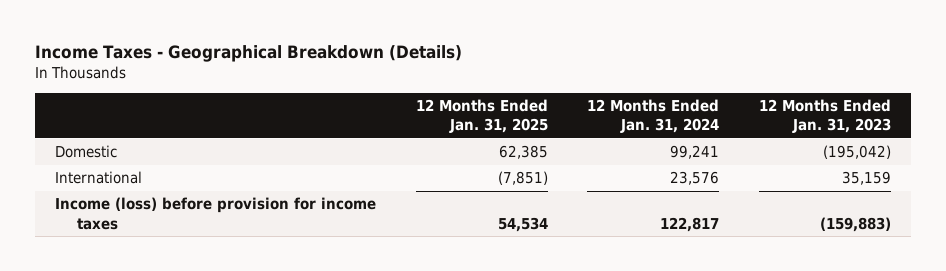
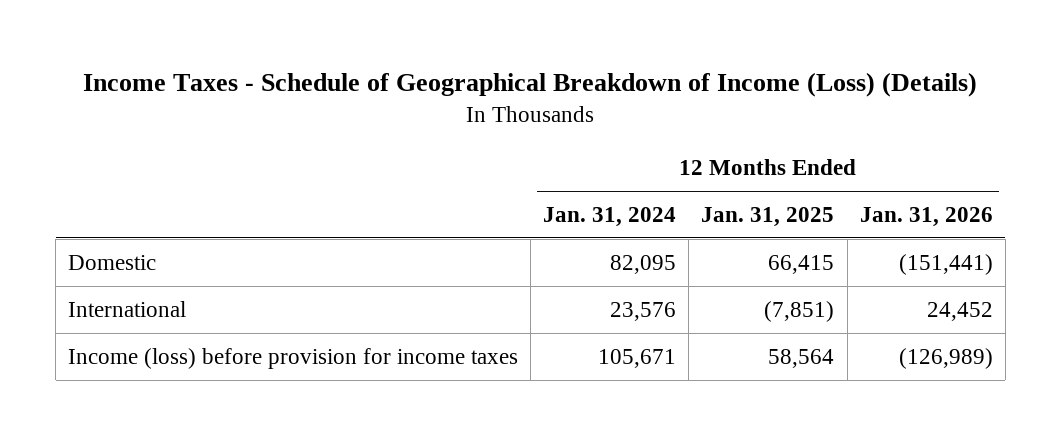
[34,44,462,62] Income Taxes - Geographical Breakdown (Details) -> [83,72,978,98] Income Taxes - Schedule of Geographical Breakdown of Income (Loss) (Details)
[759,98,892,134] 12 Months Ended Jan. 31, 2023 -> none
none -> [859,206,993,227] Jan. 31, 2026
[498,145,548,160] 62,385 -> [768,254,835,274] 66,415
[670,145,720,160] 99,241 -> [610,254,677,274] 82,095
[497,216,548,232] 54,534 -> [768,348,835,368] 58,564
[660,216,720,232] 122,817 -> [598,348,677,368] 105,671

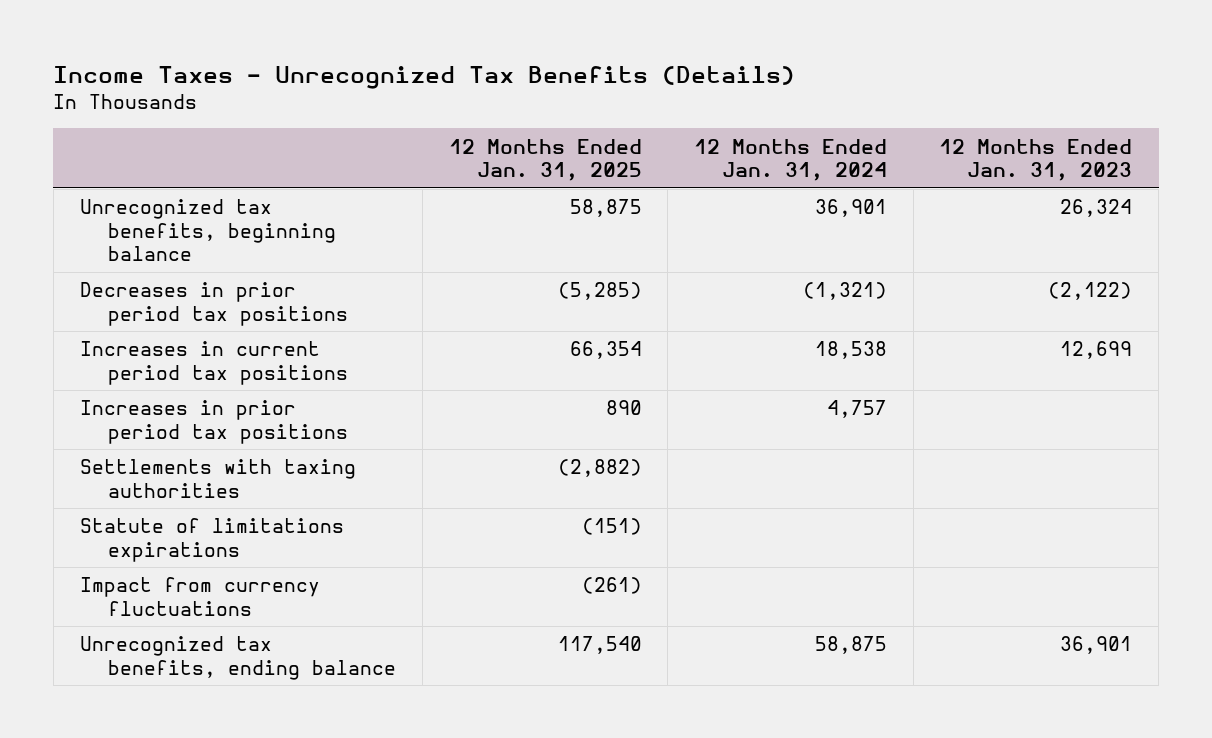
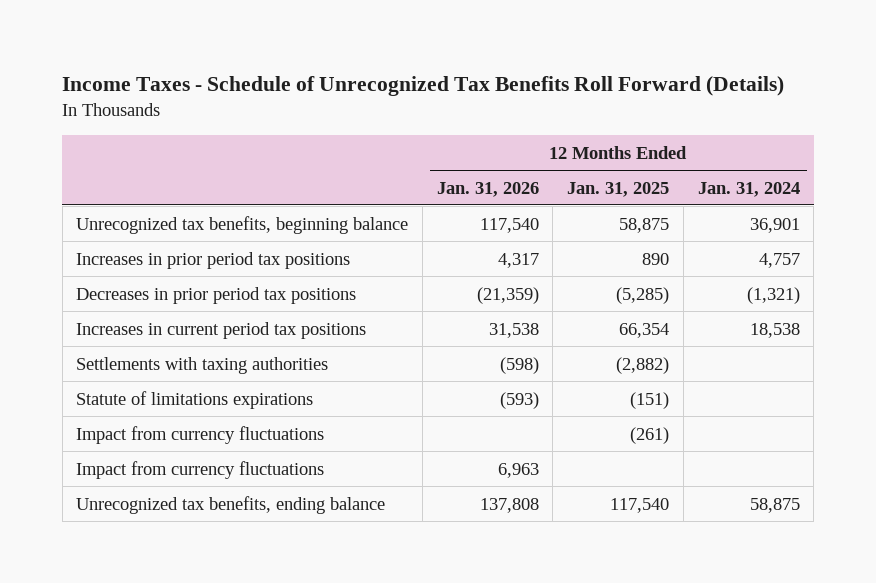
[53,66,796,90] Income Taxes - Unrecognized Tax Benefits (Details) -> [62,76,785,97] Income Taxes - Schedule of Unrecognized Tax Benefits Roll Forward (Details)
[939,138,1133,181] 12 Months Ended Jan. 31, 2023 -> none
none -> [436,181,539,197] Jan. 31, 2026
[79,400,349,444] Increases in prior period tax positions -> [76,251,351,269] Increases in prior period tax positions
none -> [76,460,325,479] Impact from currency fluctuations

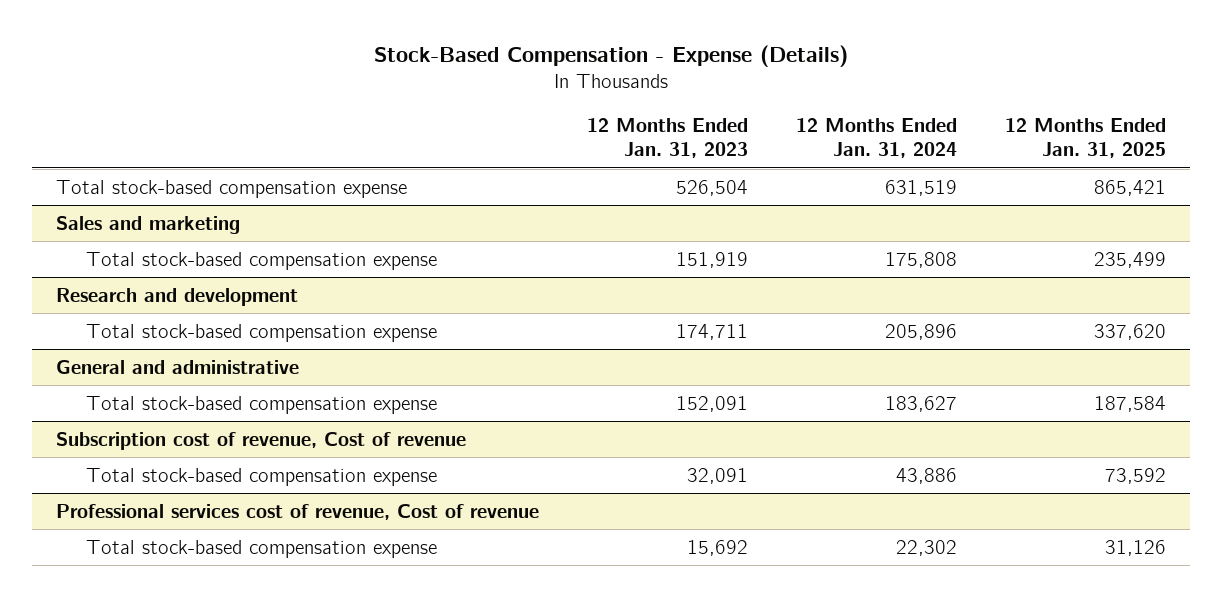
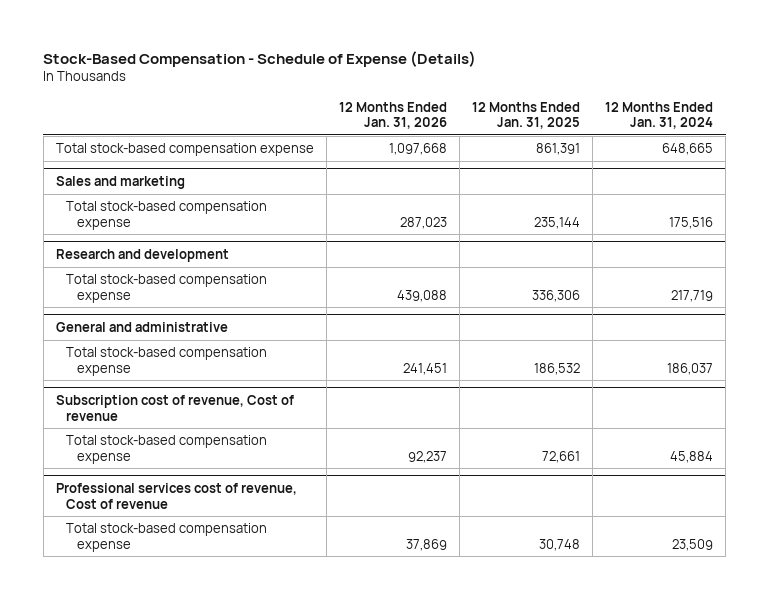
[374,45,849,68] Stock-Based Compensation - Expense (Details) -> [43,50,477,67] Stock-Based Compensation - Schedule of Expense (Details)
[587,118,749,159] 12 Months Ended Jan. 31, 2023 -> none
none -> [338,101,447,130] 12 Months Ended Jan. 31, 2026
[885,179,958,196] 631,519 -> [661,143,713,156] 648,665
[1093,179,1166,196] 865,421 -> [535,143,580,156] 861,391
[885,251,958,268] 175,808 -> [668,216,713,229] 175,516
[1093,251,1166,268] 235,499 -> [533,216,580,229] 235,144
[885,323,958,340] 205,896 -> [670,289,713,302] 217,719
[1093,323,1166,340] 337,620 -> [531,289,580,302] 336,306
[885,395,958,412] 183,627 -> [666,362,713,375] 186,037
[1093,395,1166,412] 187,584 -> [533,362,580,375] 186,532
[896,467,958,484] 43,886 -> [669,450,713,463] 45,884
[1104,467,1166,484] 73,592 -> [541,450,580,463] 72,661
[896,539,958,556] 22,302 -> [671,538,713,551] 23,509
[1104,539,1166,556] 31,126 -> [538,538,580,551] 30,748

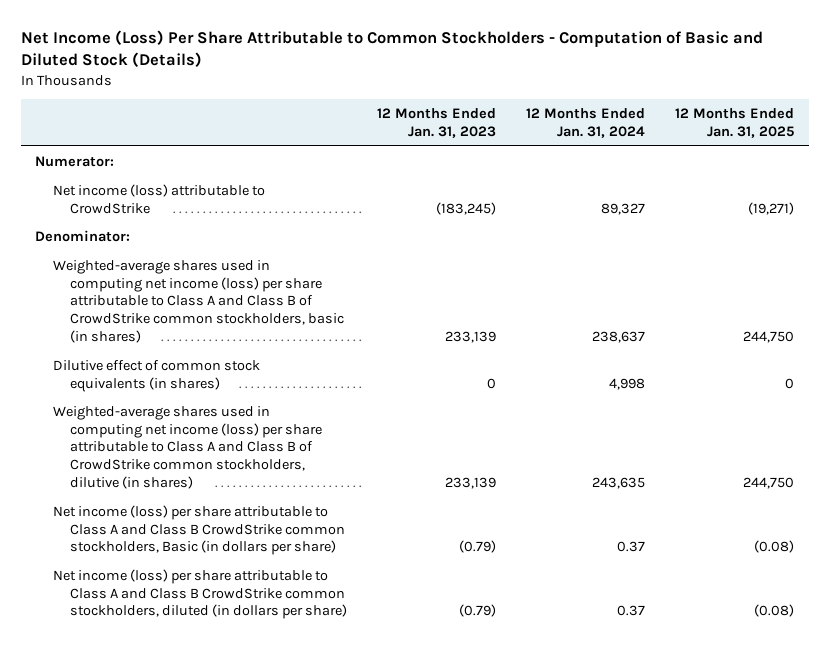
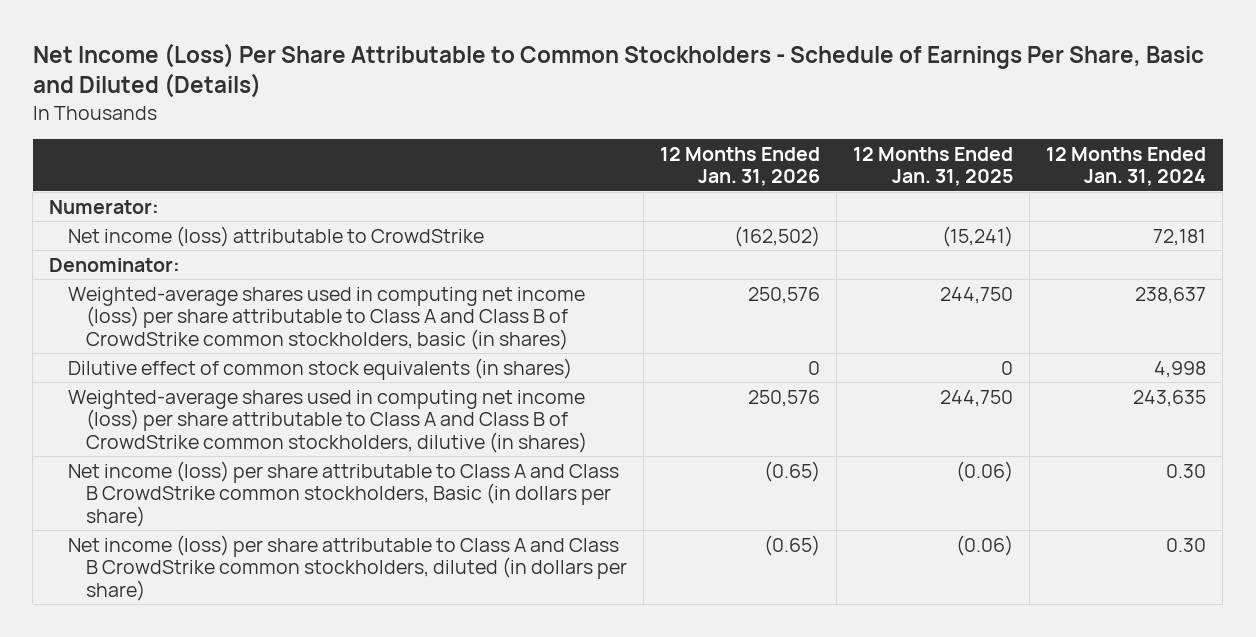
[20,29,763,68] Net Income (Loss) Per Share Attributable to Common Stockholders - Computation of Basic and Diluted Stock (Details) -> [32,43,1204,99] Net Income (Loss) Per Share Attributable to Common Stockholders - Schedule of Earnings Per Share, Basic and Diluted (Details)
[376,108,496,138] 12 Months Ended Jan. 31, 2023 -> none
none -> [660,146,821,187] 12 Months Ended Jan. 31, 2026
[600,202,645,215] 89,327 -> [1153,228,1207,246] 72,181
[747,201,794,215] (19,271) -> [942,225,1014,247] (15,241)
[616,541,645,553] 0.37 -> [1166,463,1207,478] 0.30
[753,540,794,554] (0.08) -> [956,460,1014,482] (0.06)
[616,605,645,617] 0.37 -> [1166,537,1207,552] 0.30
[753,604,794,618] (0.08) -> [956,534,1014,556] (0.06)

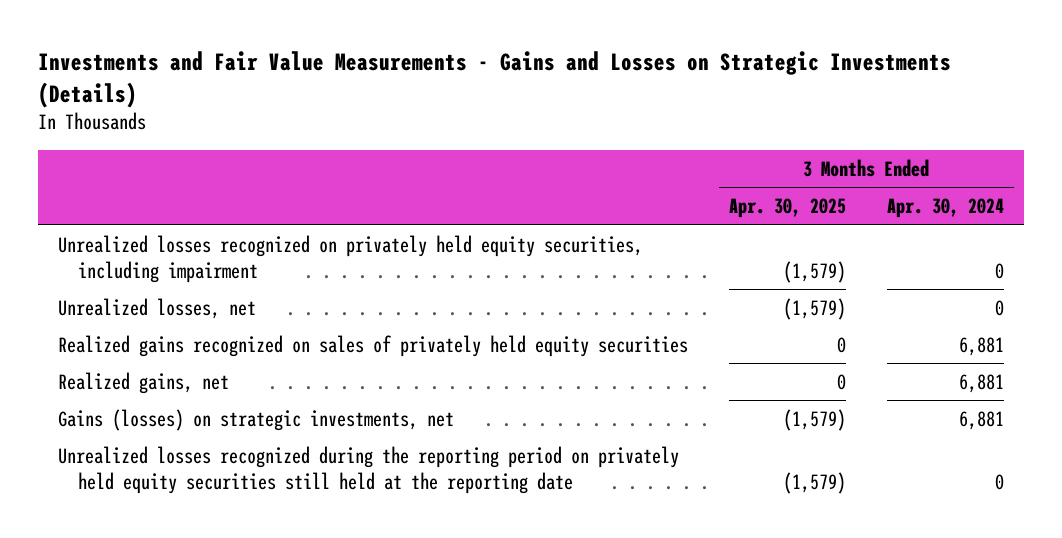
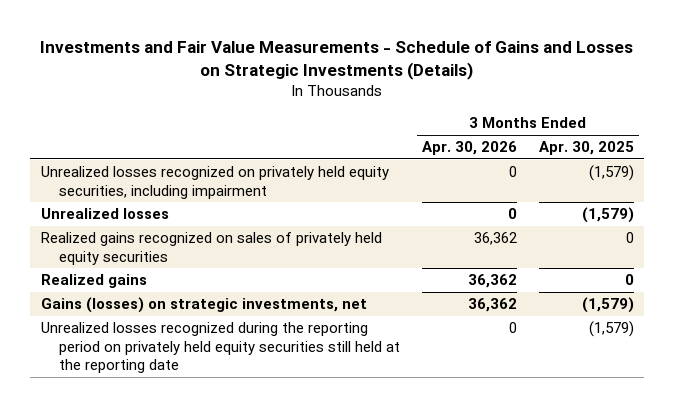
[37,50,951,108] Investments and Fair Value Measurements - Gains and Losses on Strategic Investments (Details) -> [40,41,634,81] Investments and Fair Value Measurements - Schedule of Gains and Losses on Strategic Investments (Details)
[886,198,1004,219] Apr. 30, 2024 -> none
none -> [421,141,517,156] Apr. 30, 2026
[58,297,257,319] Unrealized losses, net -> [41,208,170,220] Unrealized losses
[58,371,230,394] Realized gains, net -> [41,274,148,289] Realized gains

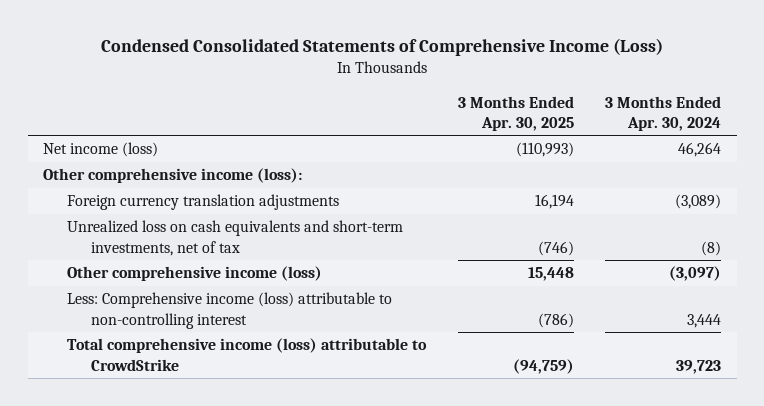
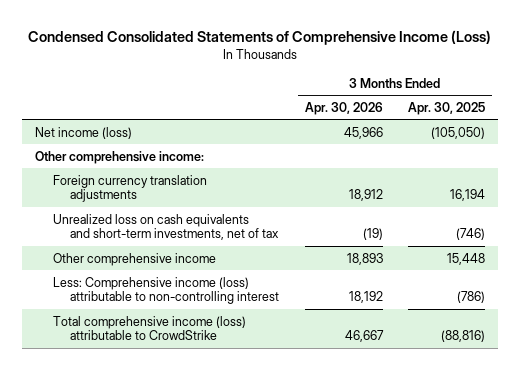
[605,95,722,131] 3 Months Ended Apr. 30, 2024 -> none
none -> [304,101,383,115] Apr. 30, 2026
[515,142,574,158] (110,993) -> [431,126,486,139] (105,050)
[43,168,303,184] Other comprehensive income (loss): -> [34,150,204,164] Other comprehensive income:
[67,266,323,282] Other comprehensive income (loss) -> [52,252,216,266] Other comprehensive income
[512,358,574,374] (94,759) -> [441,330,486,343] (88,816)

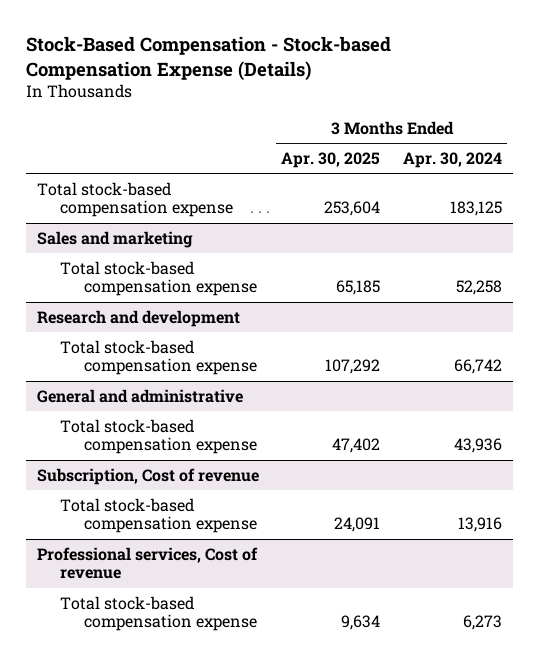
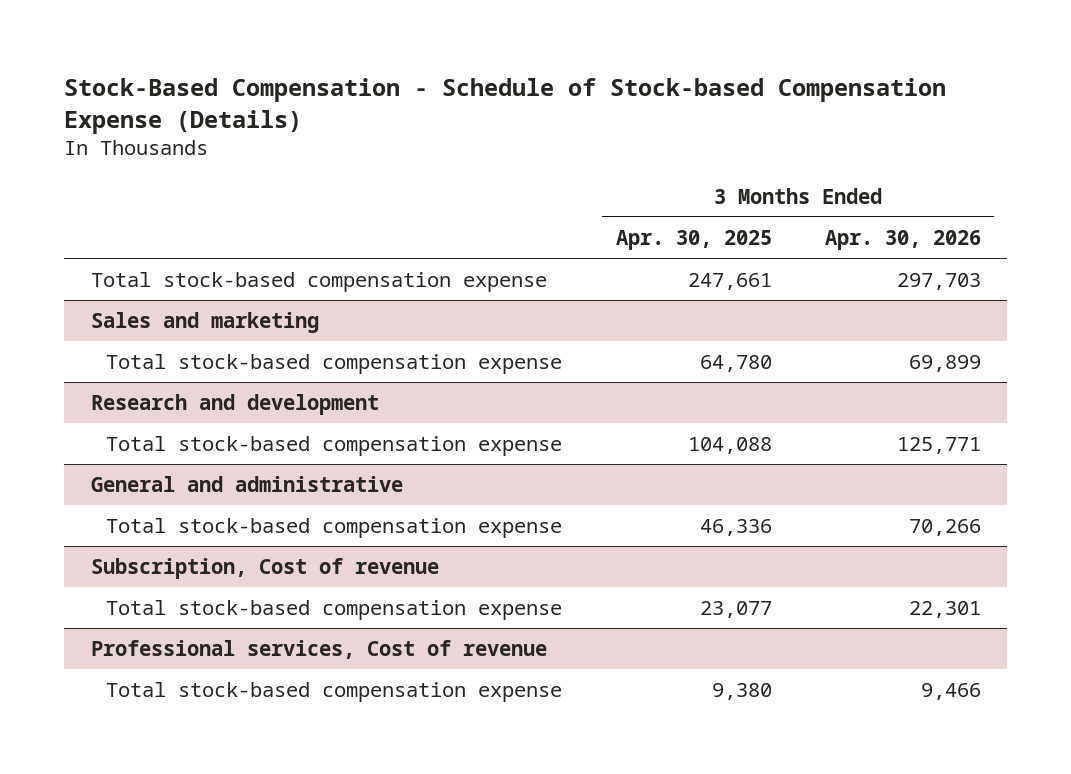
[25,35,391,81] Stock-Based Compensation - Stock-based Compensation Expense (Details) -> [64,77,947,134] Stock-Based Compensation - Schedule of Stock-based Compensation Expense (Details)
[402,152,502,169] Apr. 30, 2024 -> none
none -> [824,229,981,250] Apr. 30, 2026
[324,201,381,217] 253,604 -> [687,273,772,291] 247,661
[336,280,381,296] 65,185 -> [699,355,772,373] 64,780
[325,359,381,375] 107,292 -> [687,437,772,455] 104,088
[332,438,381,454] 47,402 -> [699,519,772,537] 46,336
[334,517,381,533] 24,091 -> [699,601,772,619] 23,077
[341,615,381,631] 9,634 -> [711,683,772,701] 9,380

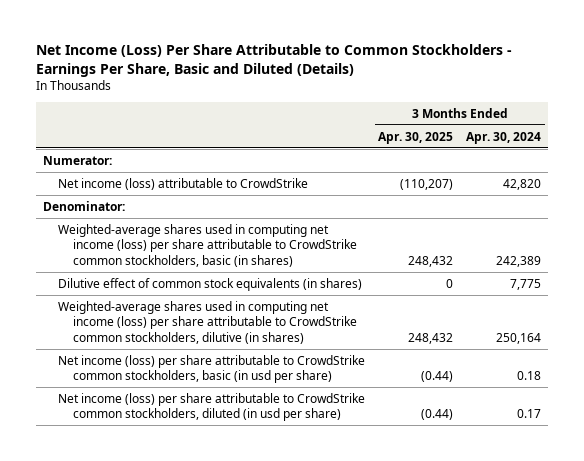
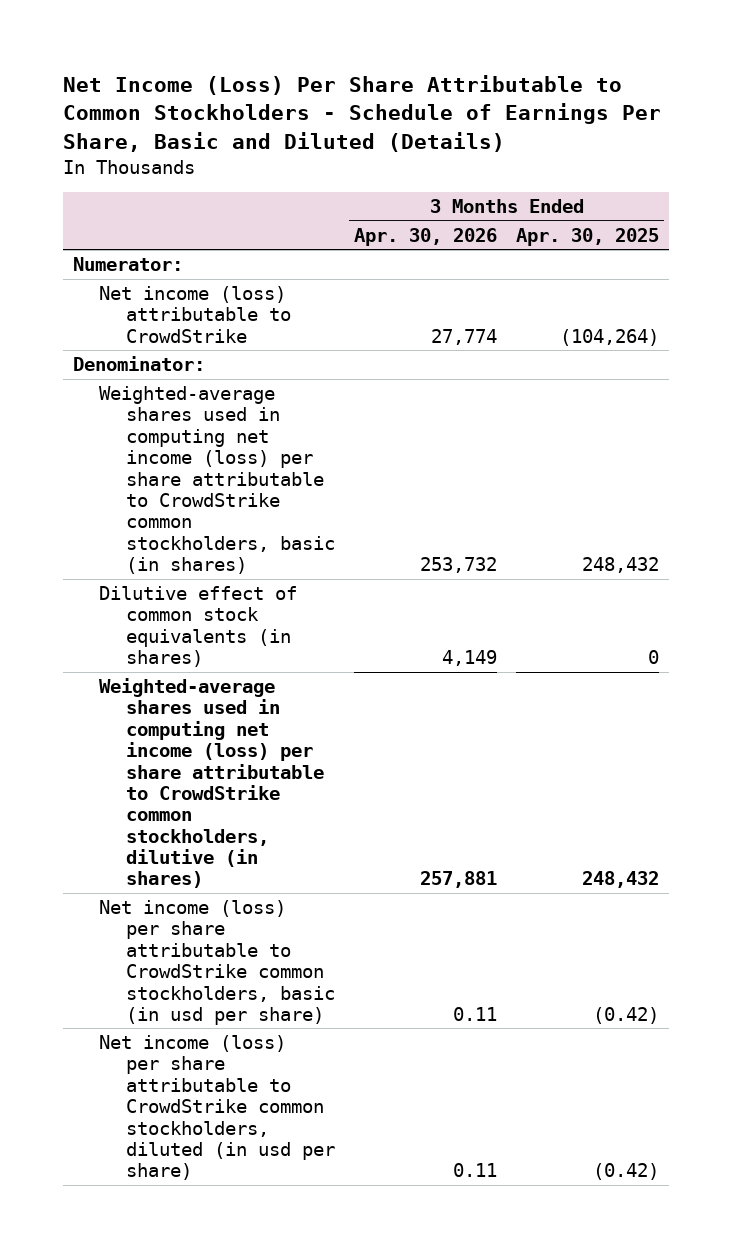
[36,43,513,77] Net Income (Loss) Per Share Attributable to Common Stockholders - Earnings Per Share, Basic and Diluted (Details) -> [63,74,662,153] Net Income (Loss) Per Share Attributable to Common Stockholders - Schedule of Earnings Per Share, Basic and Diluted (Details)
[466,131,542,144] Apr. 30, 2024 -> none
none -> [353,227,497,246] Apr. 30, 2026
[399,178,453,190] (110,207) -> [560,328,660,346] (104,264)
[420,371,453,383] (0.44) -> [593,1006,660,1024] (0.42)
[420,409,453,421] (0.44) -> [593,1163,660,1181] (0.42)

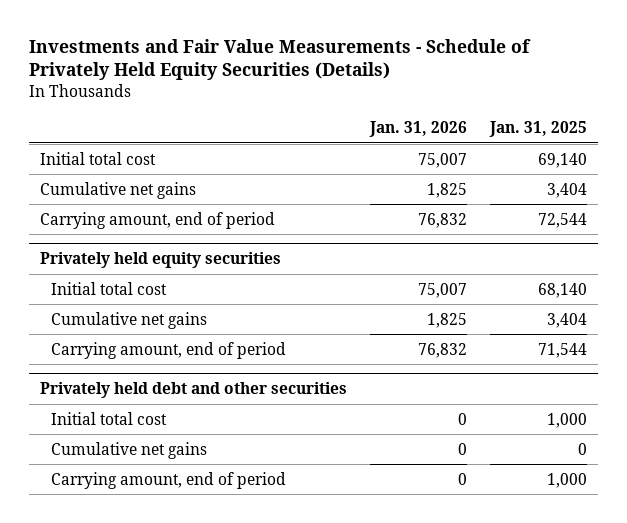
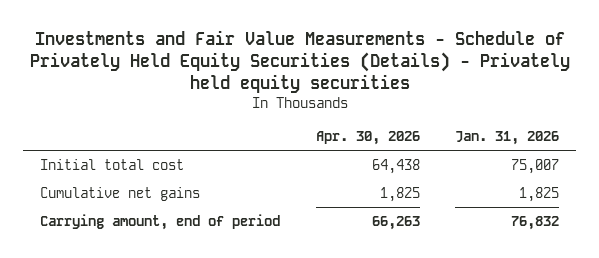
[28,38,531,81] Investments and Fair Value Measurements - Schedule of Privately Held Equity Securities (Details) -> [29,29,570,93] Investments and Fair Value Measurements - Schedule of Privately Held Equity Securities (Details) - Privately held equity securities
[488,121,587,138] Jan. 31, 2025 -> none
none -> [315,131,420,146] Apr. 30, 2026
[40,251,282,268] Privately held equity securities -> none
[51,281,168,295] Initial total cost -> none
[51,311,208,329] Cumulative net gains -> none
[51,341,287,359] Carrying amount, end of period -> none
[40,381,348,398] Privately held debt and other securities -> none
[51,411,168,425] Initial total cost -> none
[51,441,208,459] Cumulative net gains -> none
[51,471,287,489] Carrying amount, end of period -> none

